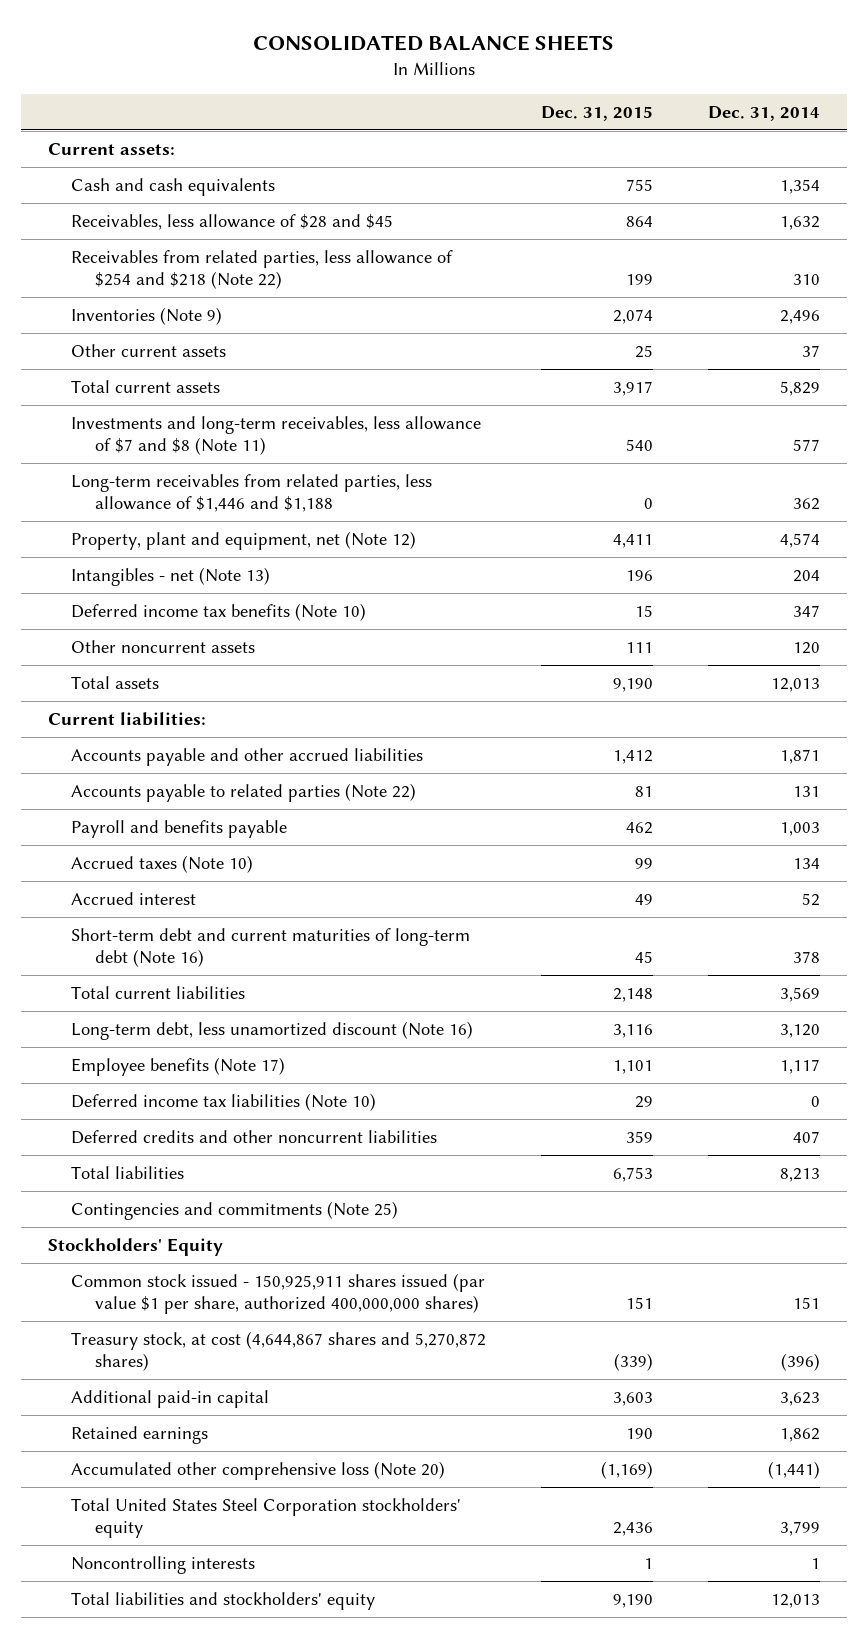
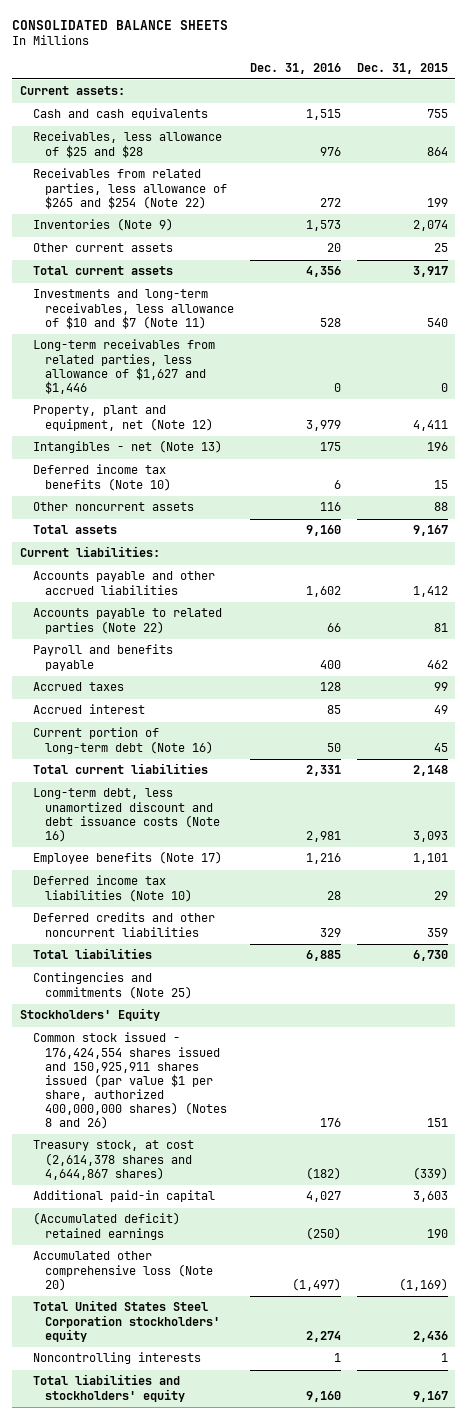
[708,105,821,121] Dec. 31, 2014 -> none
none -> [249,62,341,74] Dec. 31, 2016
[71,214,394,231] Receivables, less allowance of $28 and $45 -> [32,131,222,158] Receivables, less allowance of $25 and $28
[71,250,454,290] Receivables from related parties, less allowance of $254 and $218 (Note 22) -> [32,168,228,209] Receivables from related parties, less allowance of $265 and $254 (Note 22)
[71,416,482,456] Investments and long-term receivables, less allowance of $7 and $8 (Note 11) -> [32,289,235,329] Investments and long-term receivables, less allowance of $10 and $7 (Note 11)
[71,474,433,513] Long-term receivables from related parties, less allowance of $1,446 and $1,188 -> [32,339,215,394] Long-term receivables from related parties, less allowance of $1,627 and $1,446
[626,642,654,654] 111 -> [433,502,448,512] 88
[613,678,654,693] 9,190 -> [412,525,448,537] 9,167
[71,855,254,874] Accrued taxes (Note 10) -> [32,682,124,692] Accrued taxes
[71,928,471,968] Short-term debt and current maturities of long-term debt (Note 16) -> [32,727,214,754] Current portion of long-term debt (Note 16)
[71,1021,474,1041] Long-term debt, less unamortized discount (Note 16) -> [32,788,221,842] Long-term debt, less unamortized discount and debt issuance costs (Note 16)
[613,1024,654,1039] 3,116 -> [412,830,448,842] 3,093
[613,1167,654,1183] 6,753 -> [412,950,448,962] 6,730
[71,1273,486,1315] Common stock issued - 150,925,911 shares issued (par value $1 per share, authorized 400,000,000 shares) -> [32,1032,228,1130] Common stock issued - 176,424,554 shares issued and 150,925,911 shares issued (par value $1 per share, authorized 400,000,000 shares) (Notes 8 and 26)
[71,1331,487,1372] Treasury stock, at cost (4,644,867 shares and 5,270,872 shares) -> [32,1140,194,1180] Treasury stock, at cost (2,614,378 shares and 4,644,867 shares)
[71,1426,209,1445] Retained earnings -> [32,1212,180,1240] (Accumulated deficit) retained earnings
[613,1594,654,1609] 9,190 -> [412,1390,448,1402] 9,167

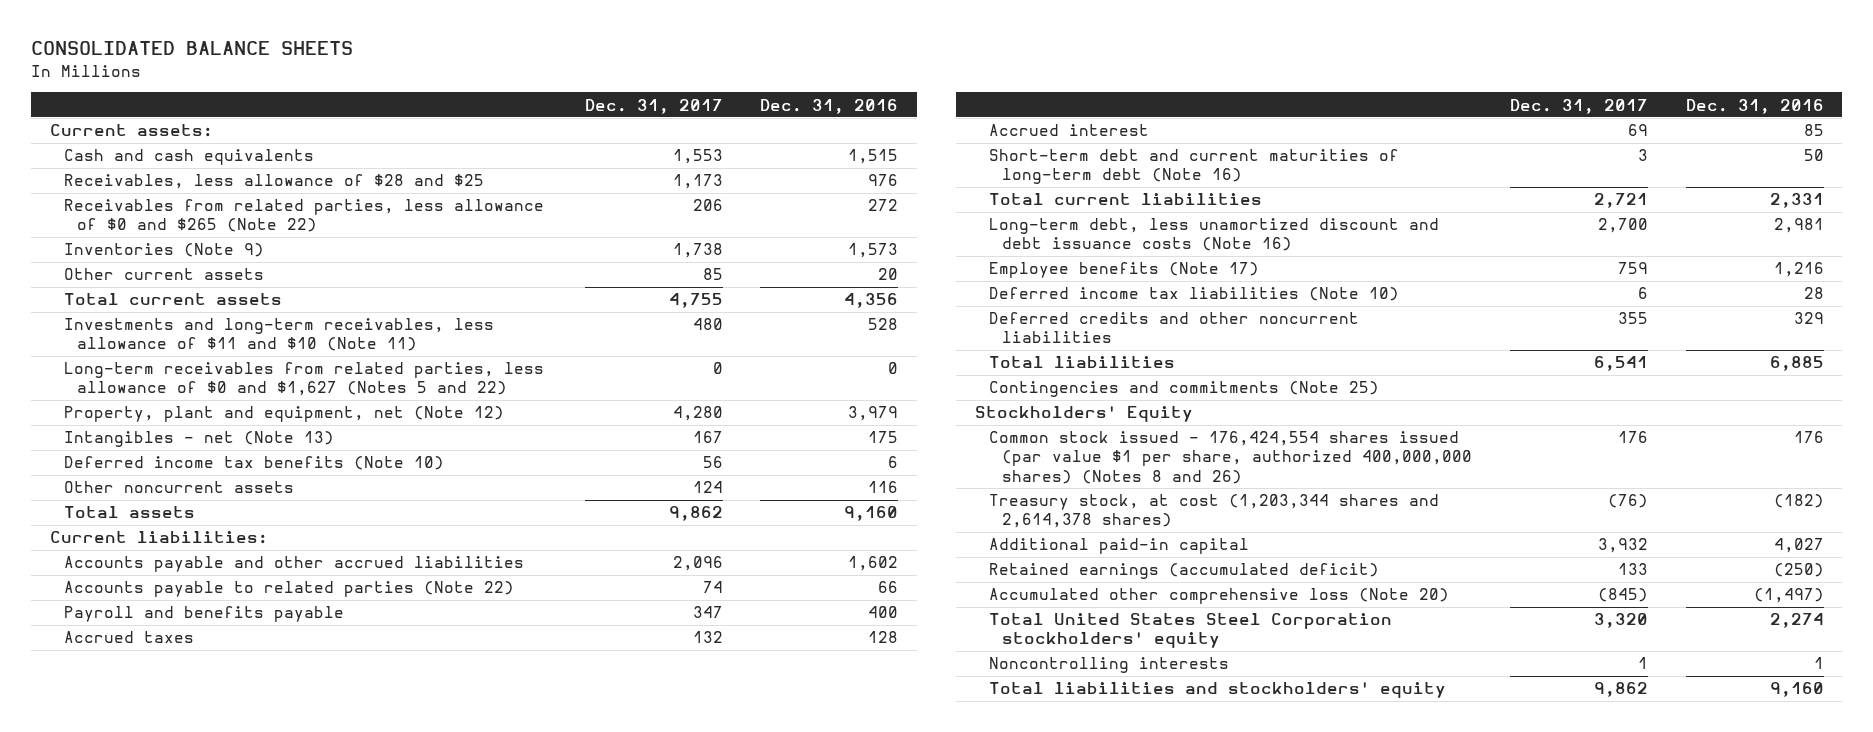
[356,62,448,74] Dec. 31, 2015 -> none
none -> [584,98,723,114] Dec. 31, 2017
[32,131,222,158] Receivables, less allowance of $25 and $28 -> [63,174,484,190] Receivables, less allowance of $28 and $25
[32,168,228,209] Receivables from related parties, less allowance of $265 and $254 (Note 22) -> [63,199,544,233] Receivables from related parties, less allowance of $0 and $265 (Note 22)
[32,289,235,329] Investments and long-term receivables, less allowance of $10 and $7 (Note 11) -> [63,318,494,352] Investments and long-term receivables, less allowance of $11 and $10 (Note 11)
[32,339,215,394] Long-term receivables from related parties, less allowance of $1,627 and $1,446 -> [63,362,544,397] Long-term receivables from related parties, less allowance of $0 and $1,627 (Notes 5 and 22)
[32,727,214,754] Current portion of long-term debt (Note 16) -> [988,149,1399,185] Short-term debt and current maturities of long-term debt (Note 16)
[32,1032,228,1130] Common stock issued - 176,424,554 shares issued and 150,925,911 shares issued (par value $1 per share, authorized 400,000,000 shares) (Notes 8 and 26) -> [988,431,1473,484] Common stock issued - 176,424,554 shares issued (par value $1 per share, authorized 400,000,000 shares) (Notes 8 and 26)
[32,1140,194,1180] Treasury stock, at cost (2,614,378 shares and 4,644,867 shares) -> [988,494,1439,529] Treasury stock, at cost (1,203,344 shares and 2,614,378 shares)
[32,1212,180,1240] (Accumulated deficit) retained earnings -> [988,563,1379,580] Retained earnings (accumulated deficit)

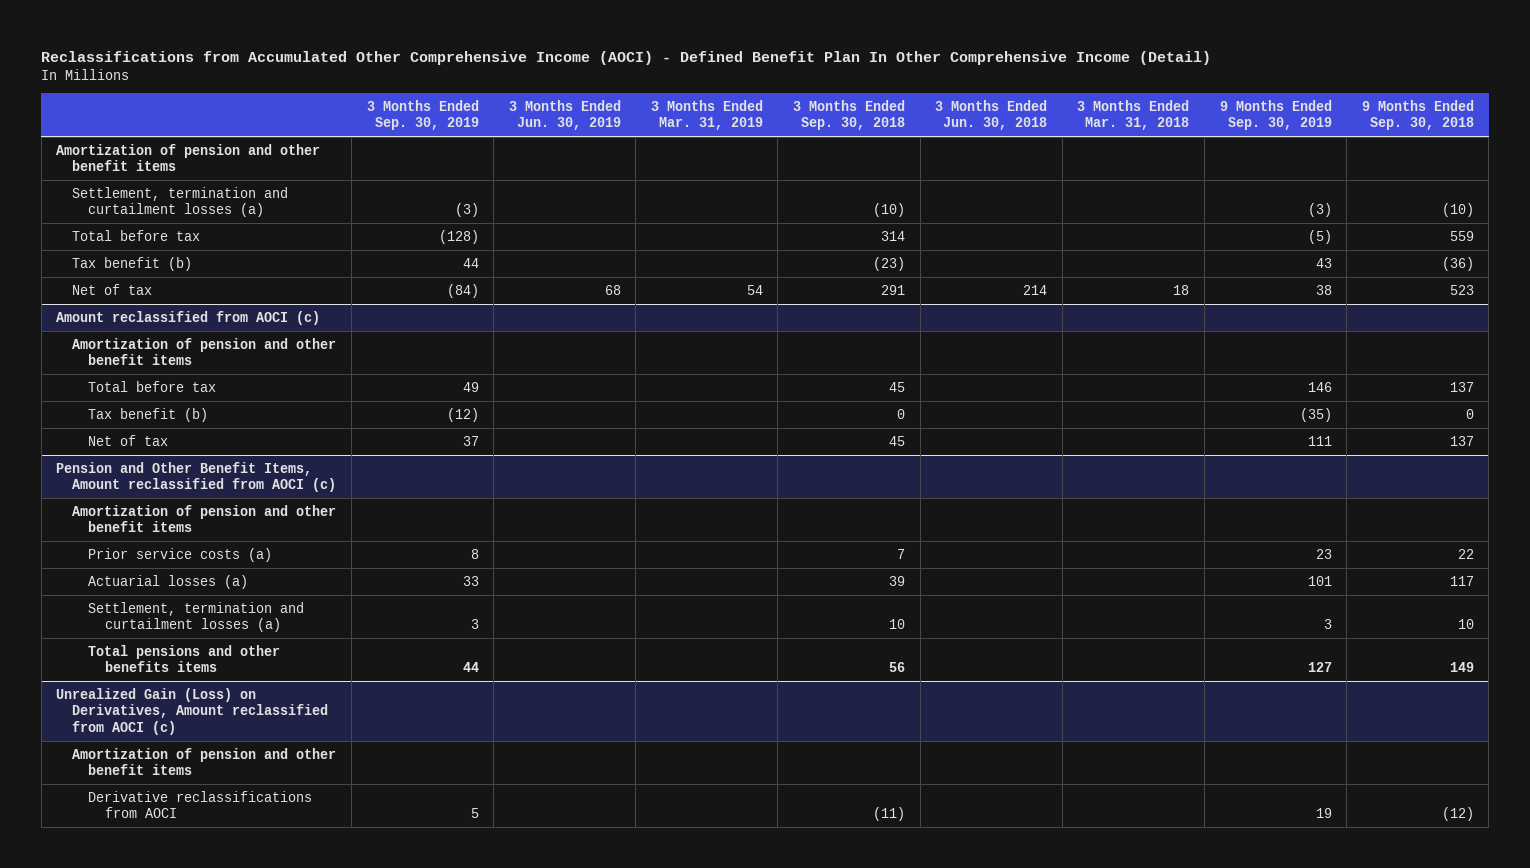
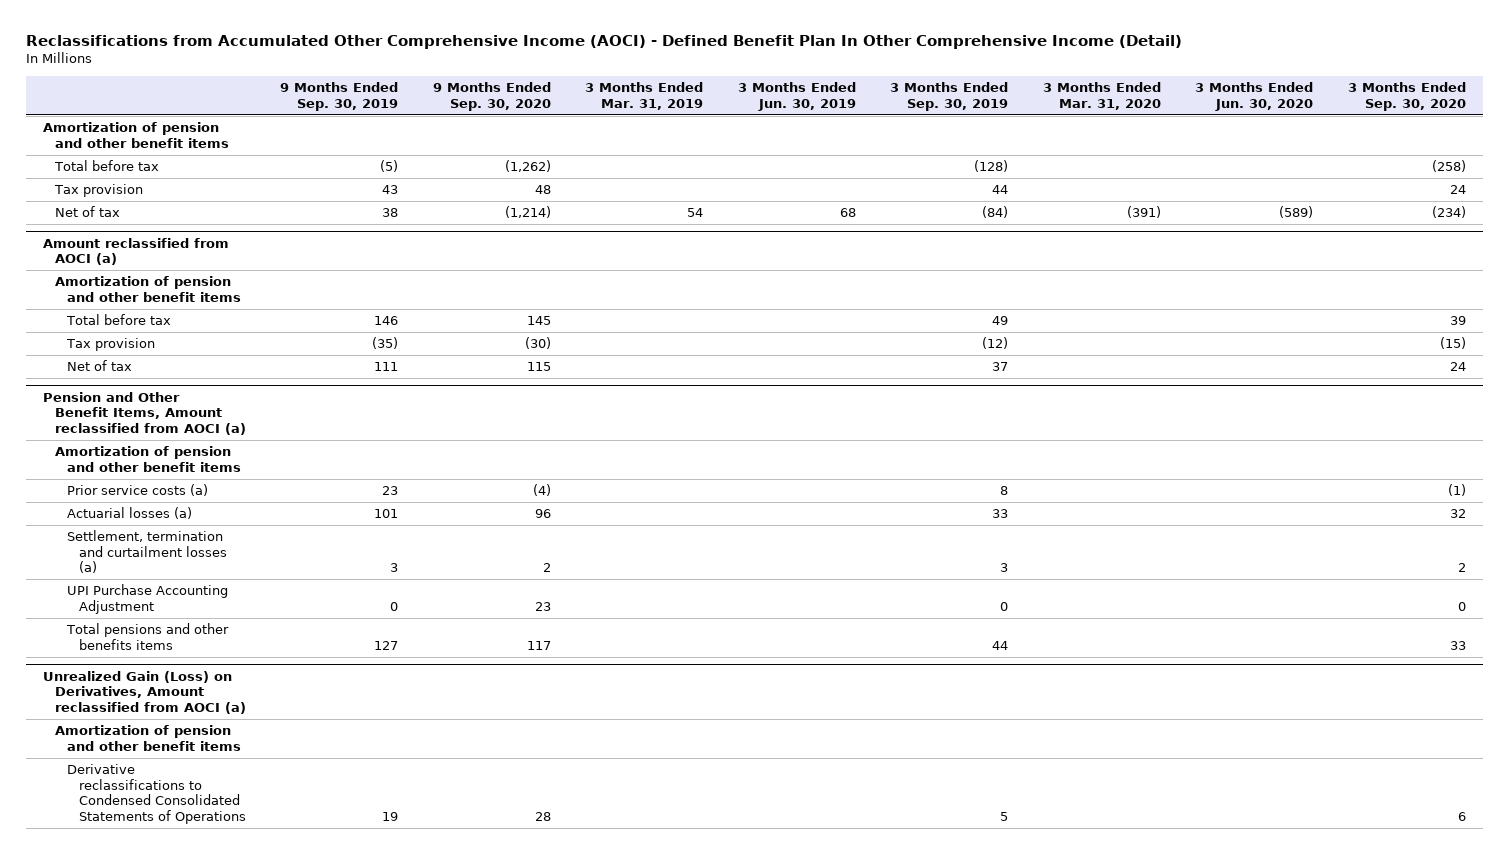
[793,99,906,131] 3 Months Ended Sep. 30, 2018 -> none
[935,99,1048,131] 3 Months Ended Jun. 30, 2018 -> none
[1077,99,1190,131] 3 Months Ended Mar. 31, 2018 -> none
[1361,99,1474,131] 9 Months Ended Sep. 30, 2018 -> none
none -> [432,82,551,111] 9 Months Ended Sep. 30, 2020
none -> [1042,82,1161,110] 3 Months Ended Mar. 31, 2020
none -> [1195,82,1314,111] 3 Months Ended Jun. 30, 2020
none -> [1347,82,1466,111] 3 Months Ended Sep. 30, 2020
[72,186,289,218] Settlement, termination and curtailment losses (a) -> none
[72,256,193,271] Tax benefit (b) -> [54,184,144,198] Tax provision
[56,310,321,325] Amount reclassified from AOCI (c) -> [43,237,230,266] Amount reclassified from AOCI (a)
[88,407,209,422] Tax benefit (b) -> [65,338,155,352] Tax provision
[56,461,337,493] Pension and Other Benefit Items, Amount reclassified from AOCI (c) -> [43,391,247,435] Pension and Other Benefit Items, Amount reclassified from AOCI (a)
none -> [66,584,228,614] UPI Purchase Accounting Adjustment
[56,687,329,735] Unrealized Gain (Loss) on Derivatives, Amount reclassified from AOCI (c) -> [43,670,247,714] Unrealized Gain (Loss) on Derivatives, Amount reclassified from AOCI (a)
[88,790,313,819] Derivative reclassifications from AOCI -> [66,764,246,824] Derivative reclassifications to Condensed Consolidated Statements of Operations

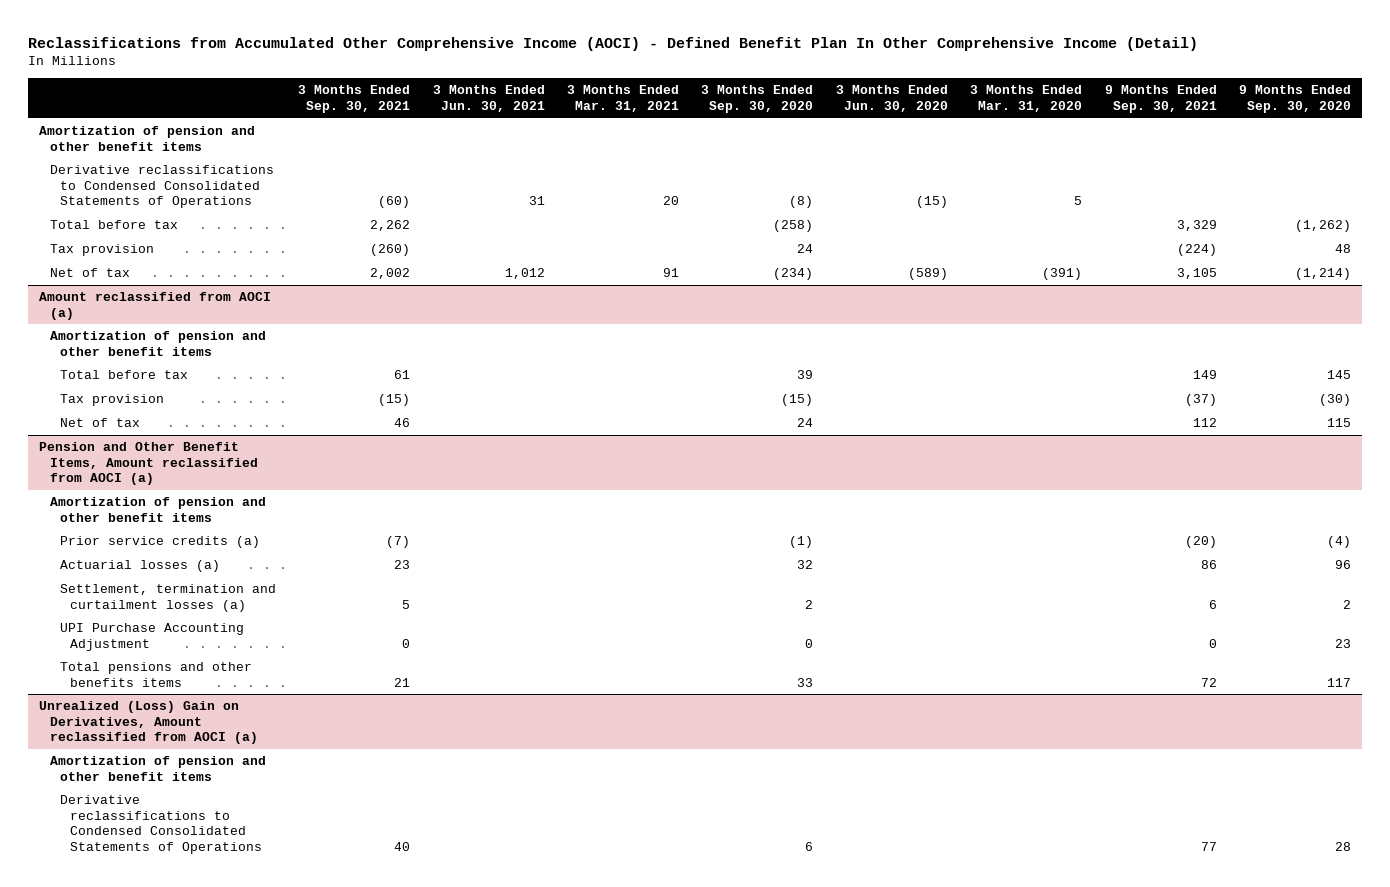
[280,82,399,111] 9 Months Ended Sep. 30, 2019 -> none
[585,82,704,110] 3 Months Ended Mar. 31, 2019 -> none
[737,82,856,111] 3 Months Ended Jun. 30, 2019 -> none
[890,82,1009,111] 3 Months Ended Sep. 30, 2019 -> none
none -> [298,85,411,113] 3 Months Ended Sep. 30, 2021
none -> [432,85,545,112] 3 Months Ended Jun. 30, 2021
none -> [567,85,680,112] 3 Months Ended Mar. 31, 2021
none -> [1104,85,1217,113] 9 Months Ended Sep. 30, 2021
none -> [49,165,274,209] Derivative reclassifications to Condensed Consolidated Statements of Operations
[66,484,208,497] Prior service costs (a) -> [60,536,261,549] Prior service credits (a)
[43,670,247,714] Unrealized Gain (Loss) on Derivatives, Amount reclassified from AOCI (a) -> [39,701,258,745] Unrealized (Loss) Gain on Derivatives, Amount reclassified from AOCI (a)

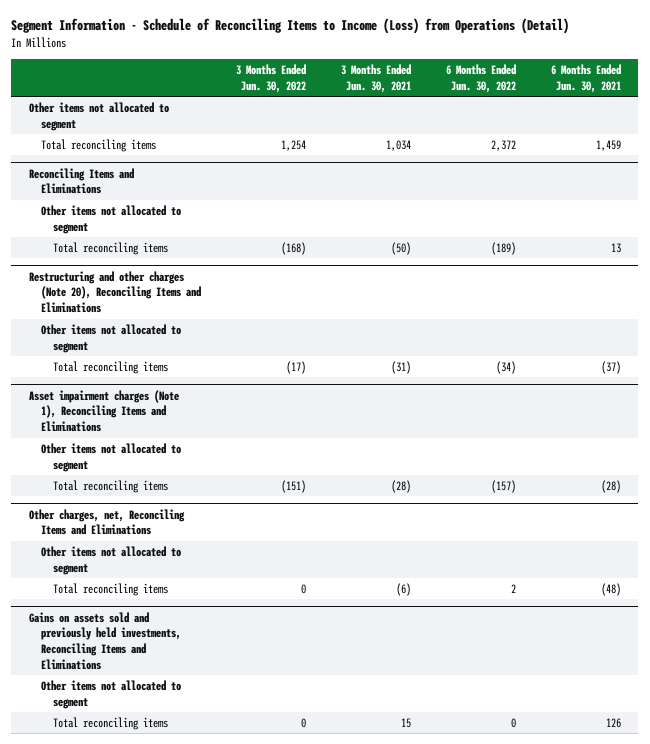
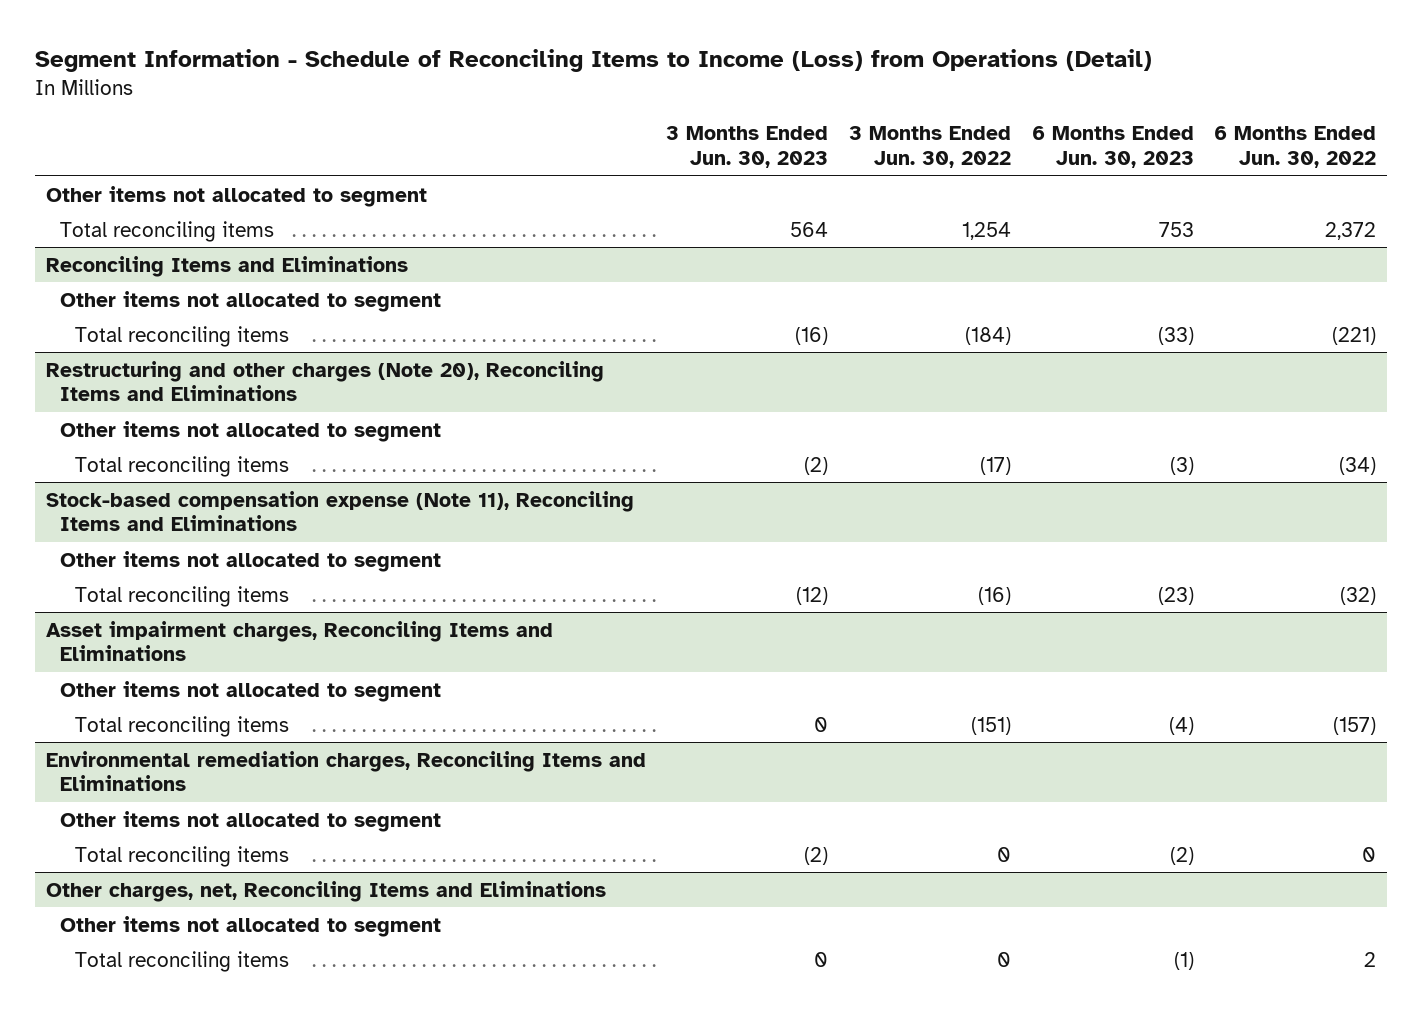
[340,63,411,93] 3 Months Ended Jun. 30, 2021 -> none
[550,63,621,93] 6 Months Ended Jun. 30, 2021 -> none
none -> [666,126,829,169] 3 Months Ended Jun. 30, 2023
none -> [1031,126,1194,169] 6 Months Ended Jun. 30, 2023
[281,241,307,255] (168) -> [964,326,1011,345] (184)
[490,241,516,255] (189) -> [1332,326,1377,345] (221)
[28,389,179,433] Asset impairment charges (Note 1), Reconciling Items and Eliminations -> none
none -> [45,490,634,532] Stock-based compensation expense (Note 11), Reconciling Items and Eliminations
none -> [74,585,289,607] Total reconciling items
none -> [45,620,553,662] Asset impairment charges, Reconciling Items and Eliminations
none -> [60,680,442,702] Other items not allocated to segment
none -> [45,750,646,792] Environmental remediation charges, Reconciling Items and Eliminations
none -> [60,810,442,832] Other items not allocated to segment
none -> [74,845,289,867] Total reconciling items
[28,611,182,670] Gains on assets sold and previously held investments, Reconciling Items and Eliminations -> none
[41,679,182,709] Other items not allocated to segment -> none
[53,716,169,730] Total reconciling items -> none

